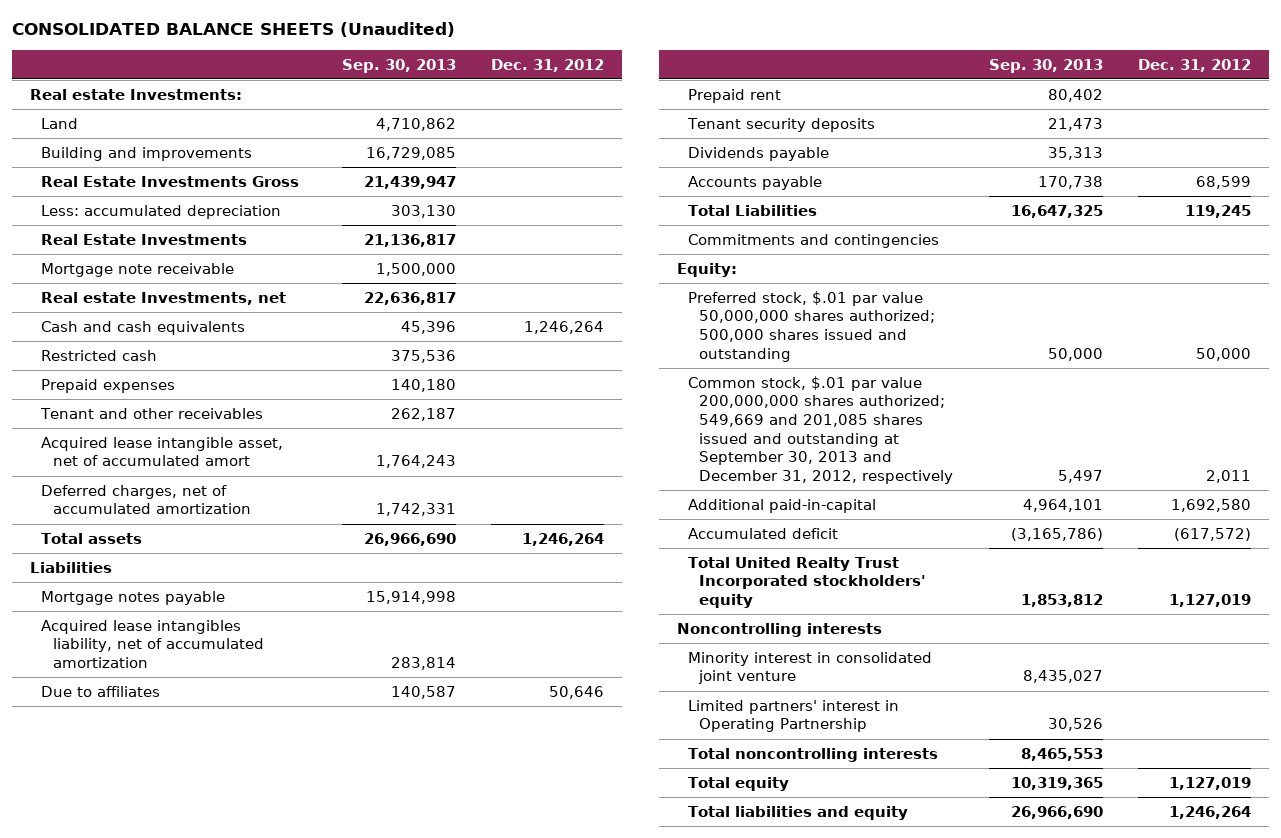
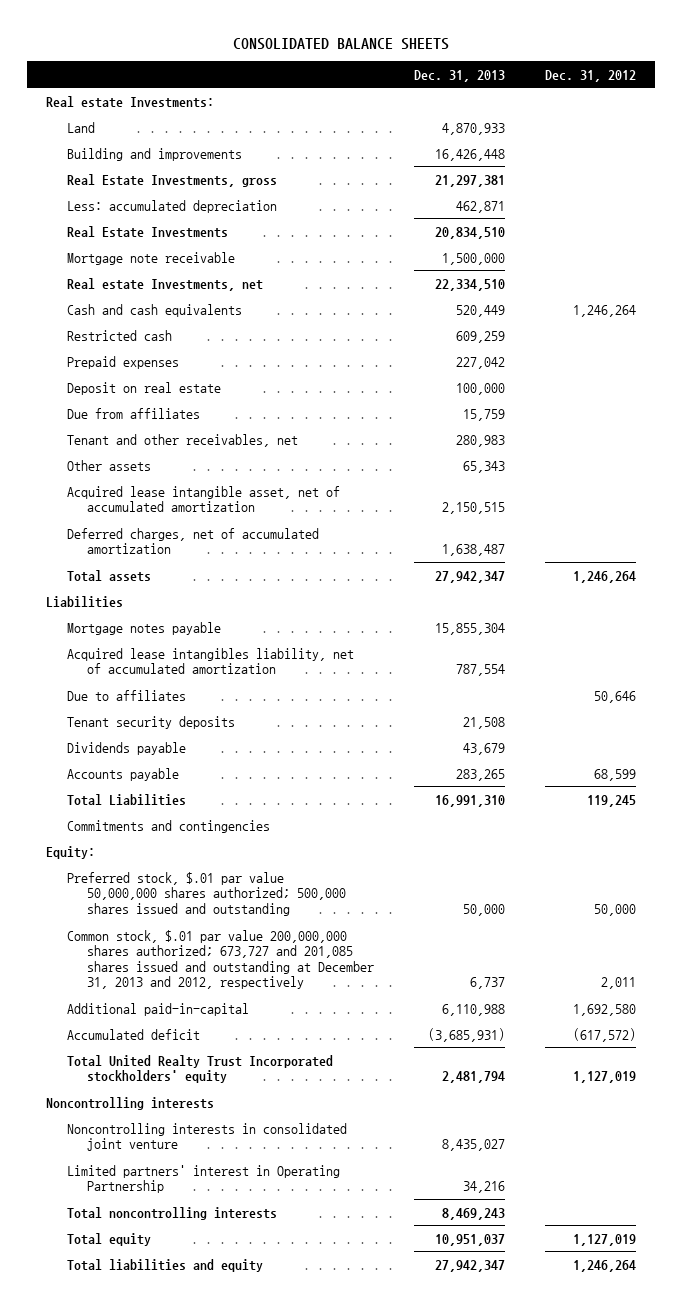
[12,22,456,38] CONSOLIDATED BALANCE SHEETS (Unaudited) -> [233,37,450,50] CONSOLIDATED BALANCE SHEETS
[341,58,456,73] Sep. 30, 2013 -> none
none -> [413,69,505,82] Dec. 31, 2013
[41,175,300,187] Real Estate Investments Gross -> [66,173,277,187] Real Estate Investments, gross
none -> [66,381,221,395] Deposit on real estate
none -> [66,407,200,419] Due from affiliates
[40,407,264,419] Tenant and other receivables -> [66,433,298,447] Tenant and other receivables, net
none -> [66,459,151,471] Other assets
[41,436,284,467] Acquired lease intangible asset, net of accumulated amort -> [66,485,340,513] Acquired lease intangible asset, net of accumulated amortization
[687,88,781,103] Prepaid rent -> none
[687,375,954,484] Common stock, $.01 par value 200,000,000 shares authorized; 549,669 and 201,085 shares issued and outstanding at September 30, 2013 and December 31, 2012, respectively -> [66,929,375,990] Common stock, $.01 par value 200,000,000 shares authorized; 673,727 and 201,085 shares issued and outstanding at December 31, 2013 and 2012, respectively
[687,651,932,685] Minority interest in consolidated joint venture -> [66,1122,347,1152] Noncontrolling interests in consolidated joint venture

